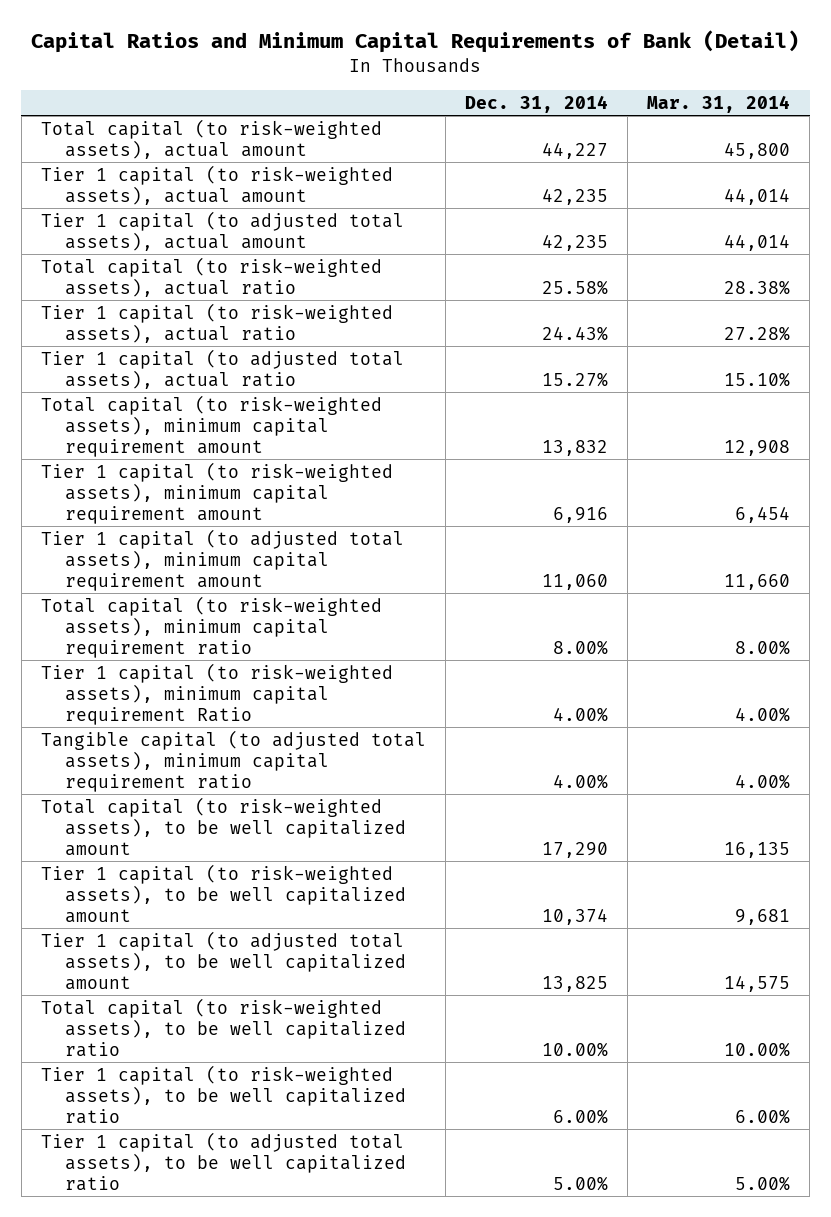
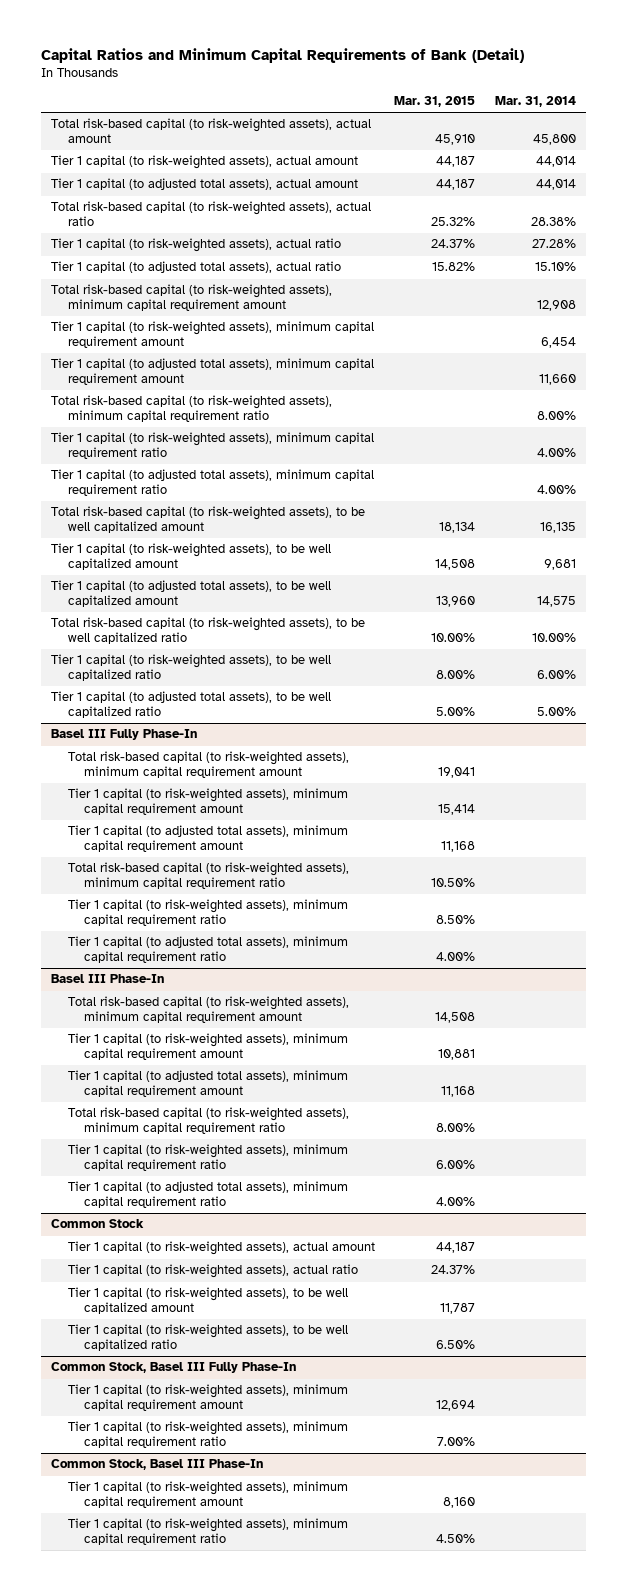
[464,94,608,113] Dec. 31, 2014 -> none
none -> [394,96,476,108] Mar. 31, 2015
[40,118,382,159] Total capital (to risk-weighted assets), actual amount -> [51,118,372,144] Total risk-based capital (to risk-weighted assets), actual amount
[40,256,382,297] Total capital (to risk-weighted assets), actual ratio -> [51,201,372,227] Total risk-based capital (to risk-weighted assets), actual ratio
[40,394,382,457] Total capital (to risk-weighted assets), minimum capital requirement amount -> [51,284,333,312] Total risk-based capital (to risk-weighted assets), minimum capital requirement amount
[40,595,382,658] Total capital (to risk-weighted assets), minimum capital requirement ratio -> [51,395,333,423] Total risk-based capital (to risk-weighted assets), minimum capital requirement ratio
[40,662,393,725] Tier 1 capital (to risk-weighted assets), minimum capital requirement Ratio -> [51,432,375,460] Tier 1 capital (to risk-weighted assets), minimum capital requirement ratio
[40,729,426,792] Tangible capital (to adjusted total assets), minimum capital requirement ratio -> [51,469,375,497] Tier 1 capital (to adjusted total assets), minimum capital requirement ratio
[40,796,406,856] Total capital (to risk-weighted assets), to be well capitalized amount -> [51,506,366,534] Total risk-based capital (to risk-weighted assets), to be well capitalized amount
[40,997,406,1057] Total capital (to risk-weighted assets), to be well capitalized ratio -> [51,617,366,645] Total risk-based capital (to risk-weighted assets), to be well capitalized ratio
none -> [51,729,198,741] Basel III Fully Phase-In
none -> [67,751,349,779] Total risk-based capital (to risk-weighted assets), minimum capital requirement amount
none -> [67,788,348,816] Tier 1 capital (to risk-weighted assets), minimum capital requirement amount
none -> [67,825,348,853] Tier 1 capital (to adjusted total assets), minimum capital requirement amount
none -> [67,862,349,890] Total risk-based capital (to risk-weighted assets), minimum capital requirement ratio
none -> [67,899,348,927] Tier 1 capital (to risk-weighted assets), minimum capital requirement ratio
none -> [67,936,348,964] Tier 1 capital (to adjusted total assets), minimum capital requirement ratio
none -> [51,974,165,984] Basel III Phase-In
none -> [67,996,349,1024] Total risk-based capital (to risk-weighted assets), minimum capital requirement amount
none -> [67,1033,348,1061] Tier 1 capital (to risk-weighted assets), minimum capital requirement amount
none -> [67,1070,348,1098] Tier 1 capital (to adjusted total assets), minimum capital requirement amount
none -> [67,1107,349,1135] Total risk-based capital (to risk-weighted assets), minimum capital requirement ratio
none -> [67,1144,348,1172] Tier 1 capital (to risk-weighted assets), minimum capital requirement ratio
none -> [67,1181,348,1209] Tier 1 capital (to adjusted total assets), minimum capital requirement ratio
none -> [51,1219,145,1229] Common Stock
none -> [67,1241,375,1256] Tier 1 capital (to risk-weighted assets), actual amount
none -> [67,1264,358,1279] Tier 1 capital (to risk-weighted assets), actual ratio
none -> [67,1287,348,1315] Tier 1 capital (to risk-weighted assets), to be well capitalized amount
none -> [67,1324,348,1352] Tier 1 capital (to risk-weighted assets), to be well capitalized ratio
none -> [51,1362,297,1374] Common Stock, Basel III Fully Phase-In
none -> [67,1384,348,1412] Tier 1 capital (to risk-weighted assets), minimum capital requirement amount
none -> [67,1421,348,1449] Tier 1 capital (to risk-weighted assets), minimum capital requirement ratio
none -> [51,1459,264,1471] Common Stock, Basel III Phase-In
none -> [67,1481,348,1509] Tier 1 capital (to risk-weighted assets), minimum capital requirement amount
none -> [67,1518,348,1546] Tier 1 capital (to risk-weighted assets), minimum capital requirement ratio

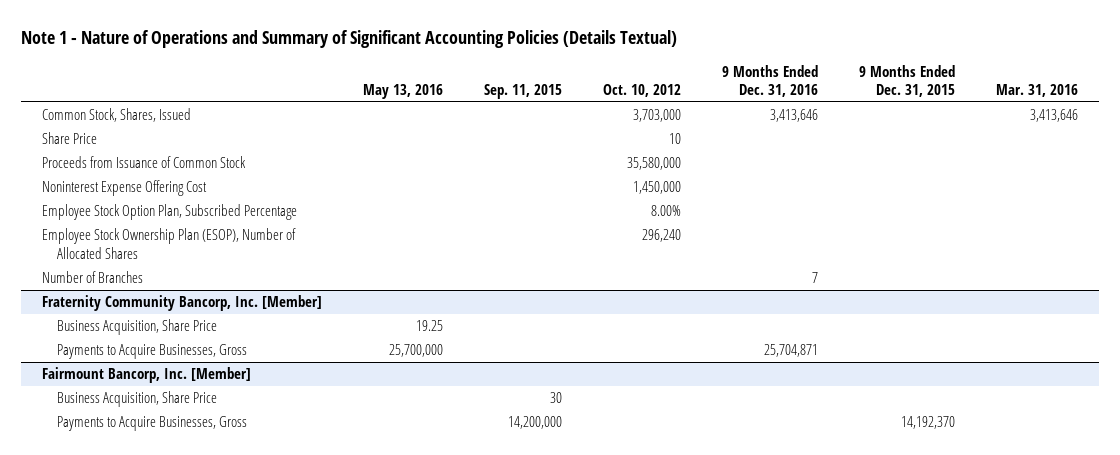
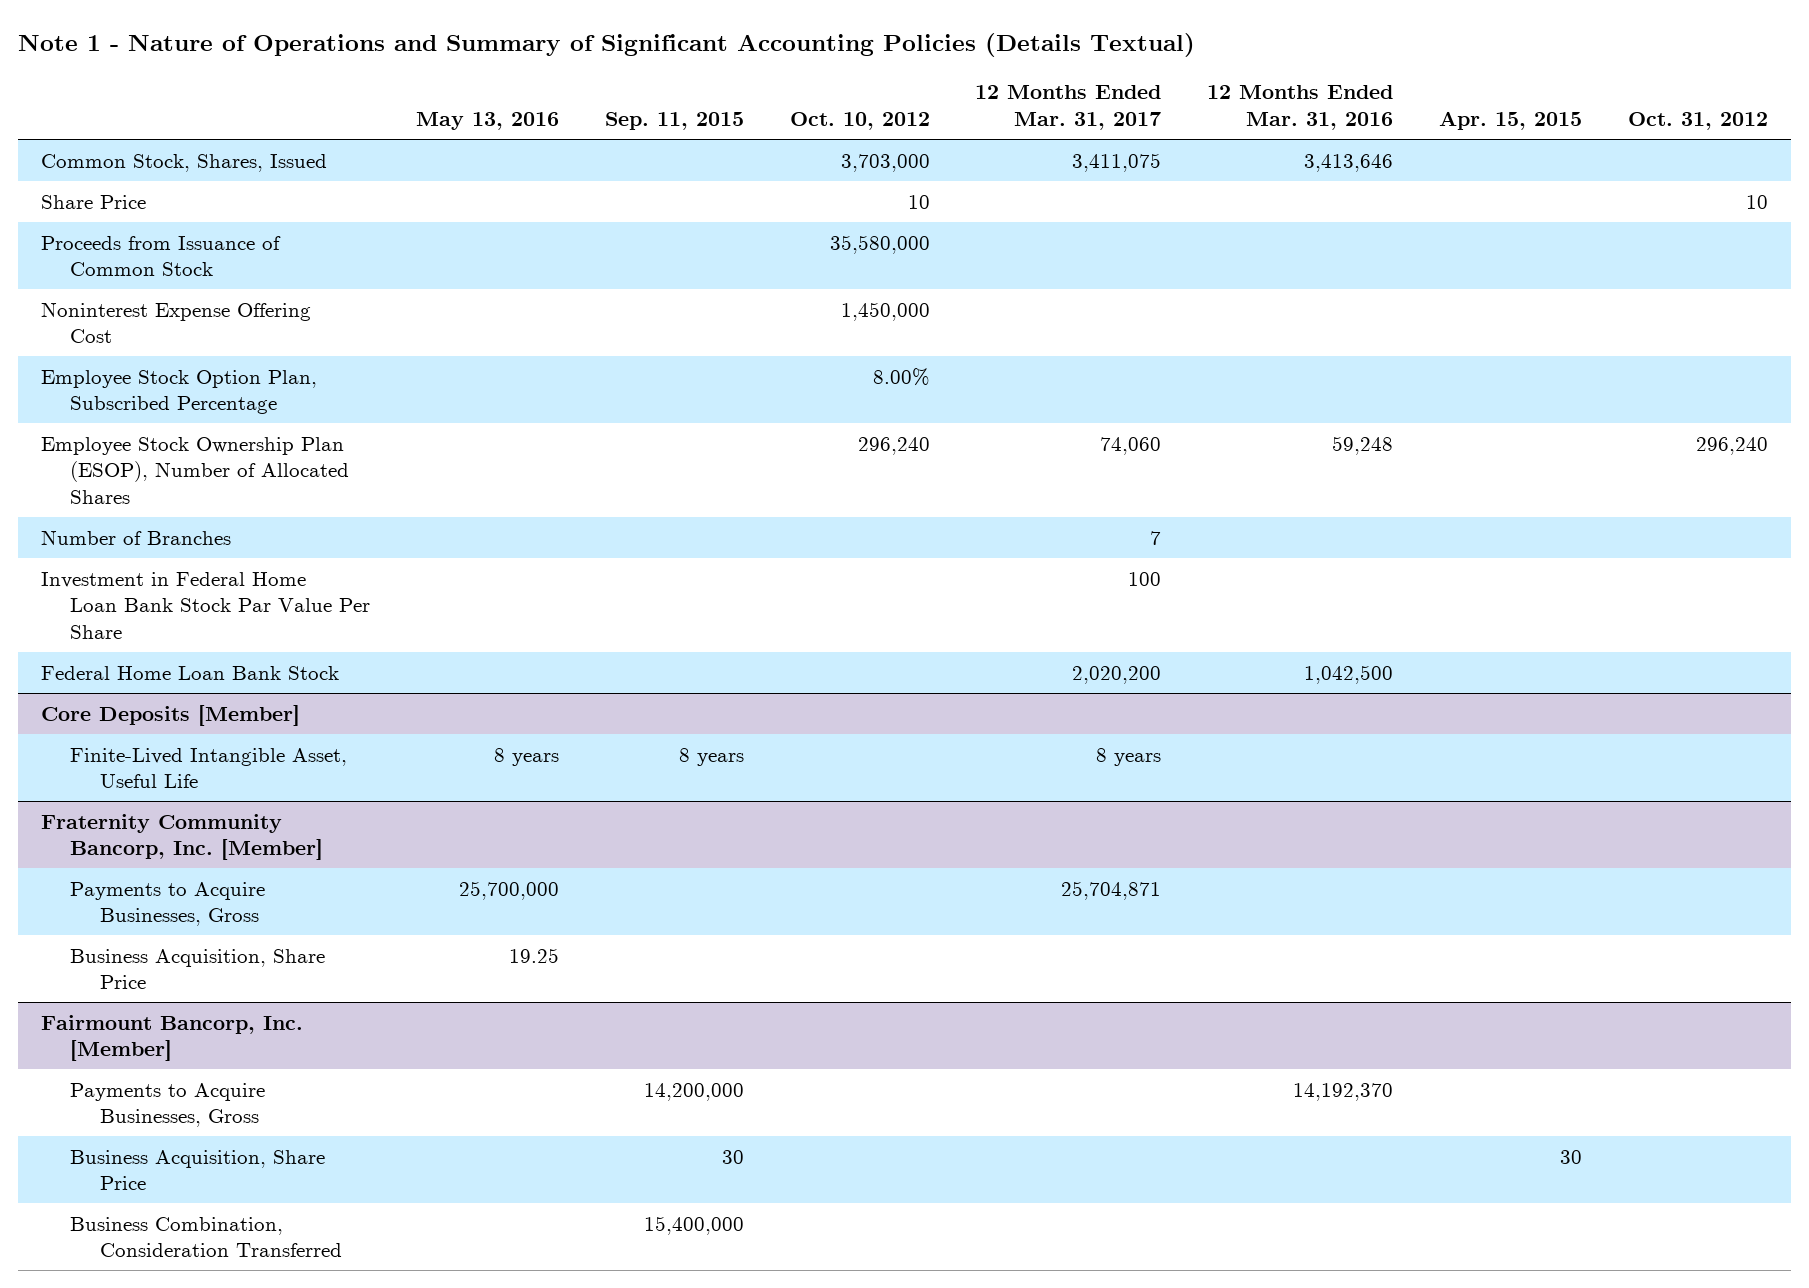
[721,64,818,98] 9 Months Ended Dec. 31, 2016 -> none
[859,64,956,98] 9 Months Ended Dec. 31, 2015 -> none
[996,84,1079,98] Mar. 31, 2016 -> none
none -> [975,85,1162,131] 12 Months Ended Mar. 31, 2017
none -> [1207,85,1394,131] 12 Months Ended Mar. 31, 2016
none -> [1438,111,1582,131] Apr. 15, 2015
none -> [1627,112,1768,131] Oct. 31, 2012
none -> [41,571,371,639] Investment in Federal Home Loan Bank Stock Par Value Per Share
none -> [41,665,340,680] Federal Home Loan Bank Stock
none -> [41,704,301,726] Core Deposits [Member]
none -> [70,747,348,789] Finite-Lived Intangible Asset, Useful Life
[56,319,217,336] Business Acquisition, Share Price -> [70,948,326,990] Business Acquisition, Share Price
[56,391,217,408] Business Acquisition, Share Price -> [70,1149,326,1191] Business Acquisition, Share Price
none -> [70,1216,342,1258] Business Combination, Consideration Transferred

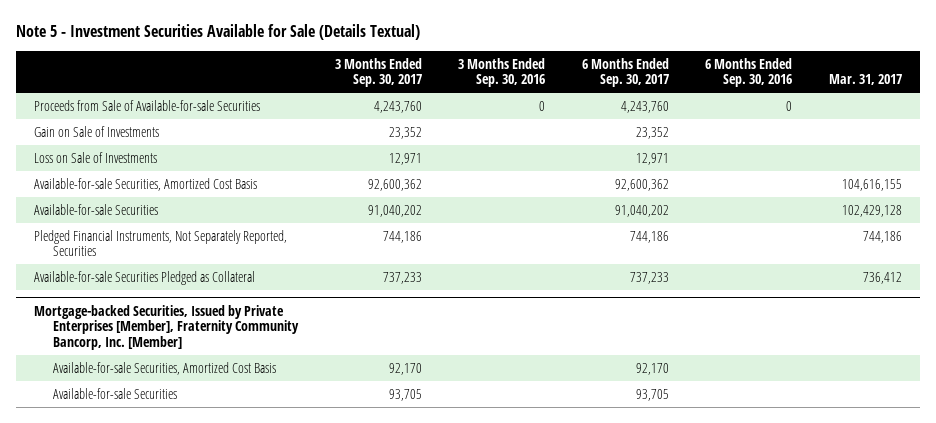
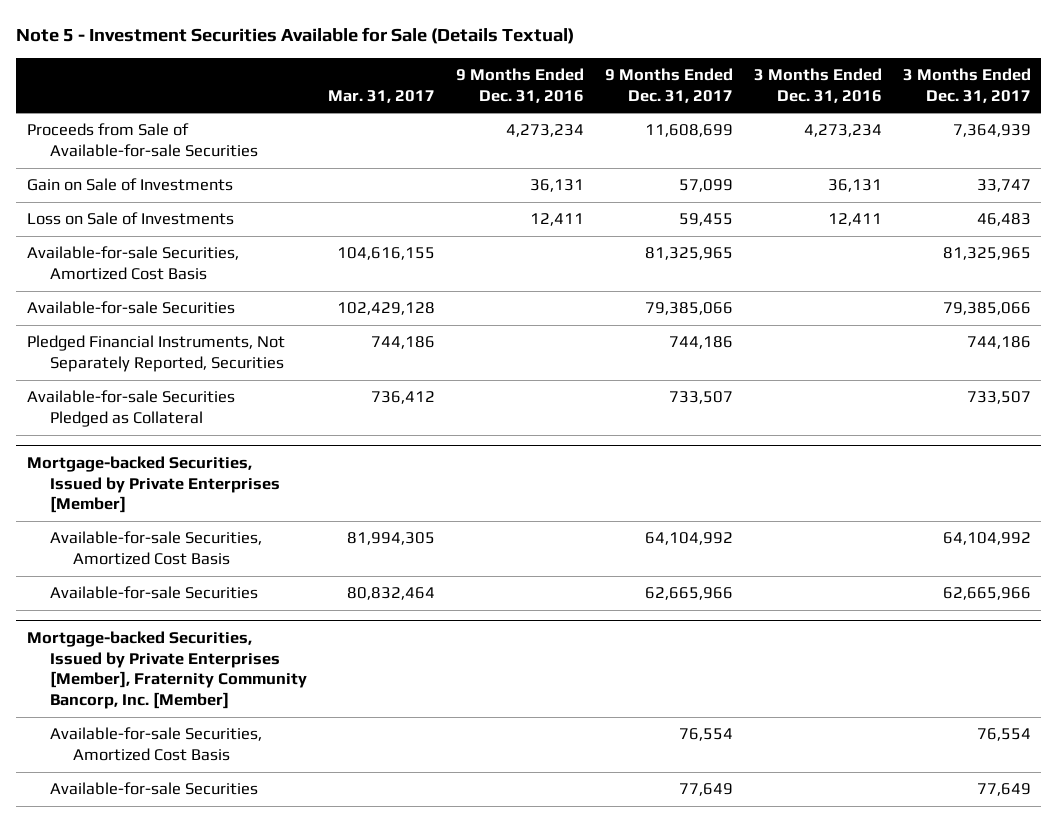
[334,57,422,88] 3 Months Ended Sep. 30, 2017 -> none
[458,57,546,88] 3 Months Ended Sep. 30, 2016 -> none
[581,57,669,88] 6 Months Ended Sep. 30, 2017 -> none
[705,57,793,88] 6 Months Ended Sep. 30, 2016 -> none
none -> [455,67,584,103] 9 Months Ended Dec. 31, 2016
none -> [604,67,733,103] 9 Months Ended Dec. 31, 2017
none -> [753,67,882,103] 3 Months Ended Dec. 31, 2016
none -> [902,67,1031,103] 3 Months Ended Dec. 31, 2017
none -> [26,455,280,514] Mortgage-backed Securities, Issued by Private Enterprises [Member]
none -> [49,531,262,566] Available-for-sale Securities, Amortized Cost Basis
none -> [49,586,258,600] Available-for-sale Securities

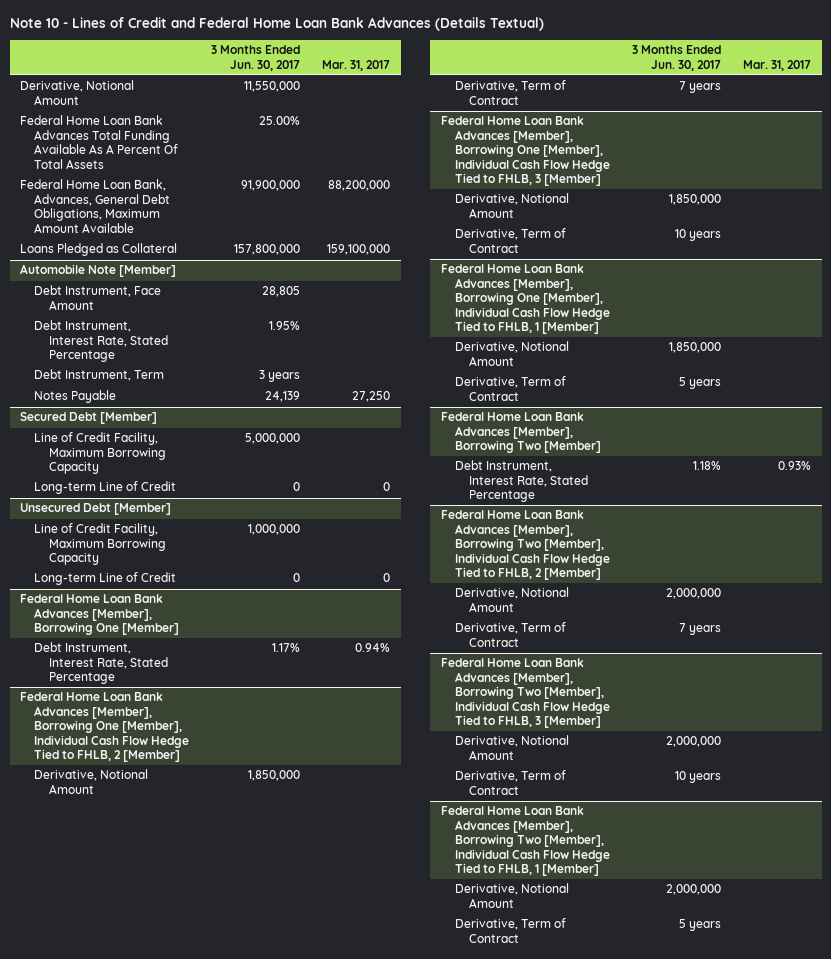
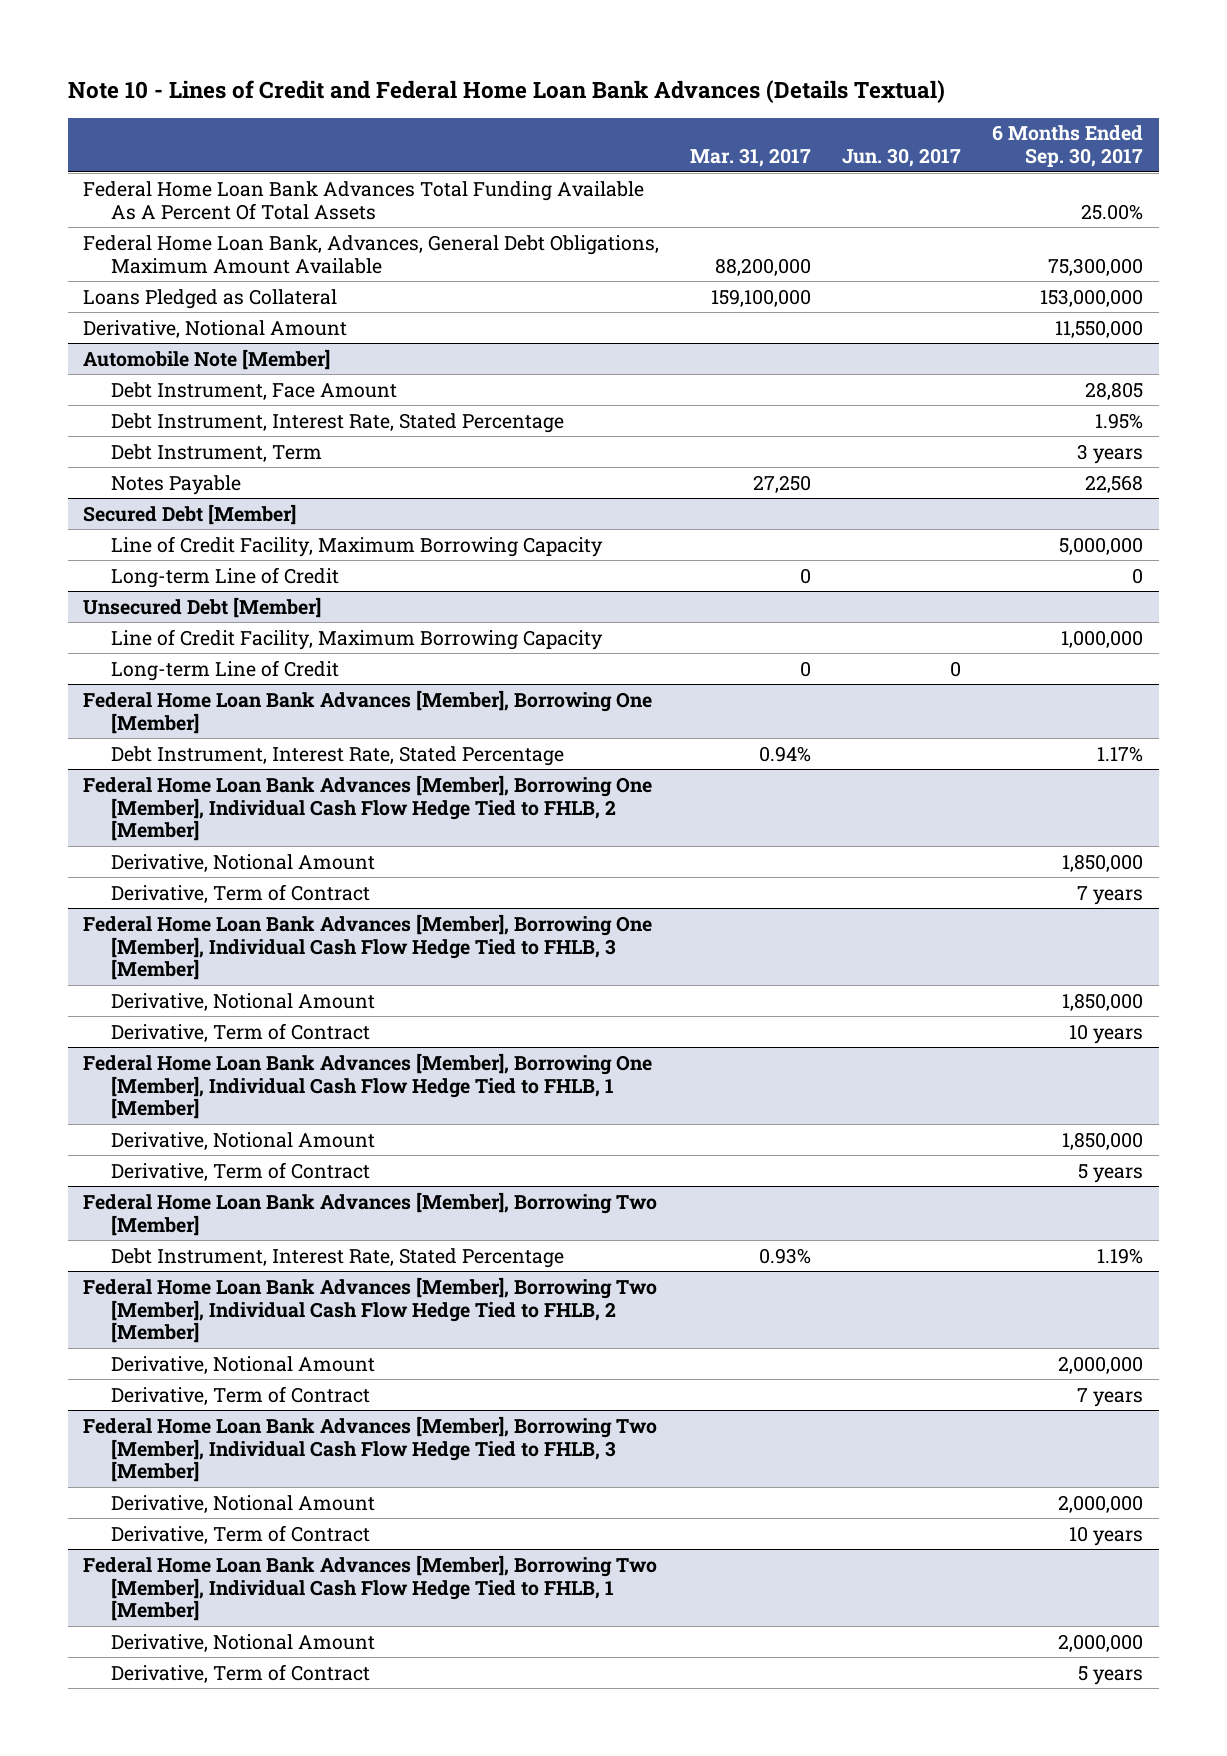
[211,45,301,71] 3 Months Ended Jun. 30, 2017 -> none
none -> [842,148,962,168] Jun. 30, 2017
none -> [992,125,1144,168] 6 Months Ended Sep. 30, 2017
[20,80,135,105] Derivative, Notional Amount -> [83,319,348,338] Derivative, Notional Amount

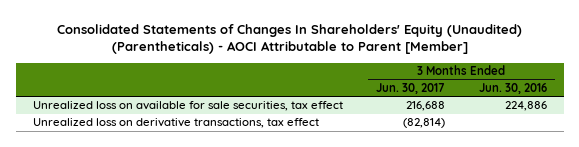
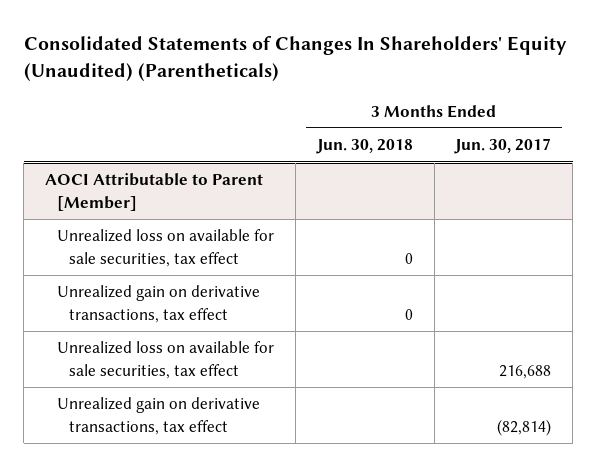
[56,23,522,55] Consolidated Statements of Changes In Shareholders' Equity (Unaudited) (Parentheticals) - AOCI Attributable to Parent [Member] -> [23,36,567,81] Consolidated Statements of Changes In Shareholders' Equity (Unaudited) (Parentheticals)
[478,83,547,95] Jun. 30, 2016 -> none
none -> [315,139,413,155] Jun. 30, 2018
none -> [45,173,264,211] AOCI Attributable to Parent [Member]
none -> [57,229,275,267] Unrealized loss on available for sale securities, tax effect
none -> [57,285,261,323] Unrealized gain on derivative transactions, tax effect
[32,118,319,129] Unrealized loss on derivative transactions, tax effect -> [57,397,261,435] Unrealized gain on derivative transactions, tax effect

